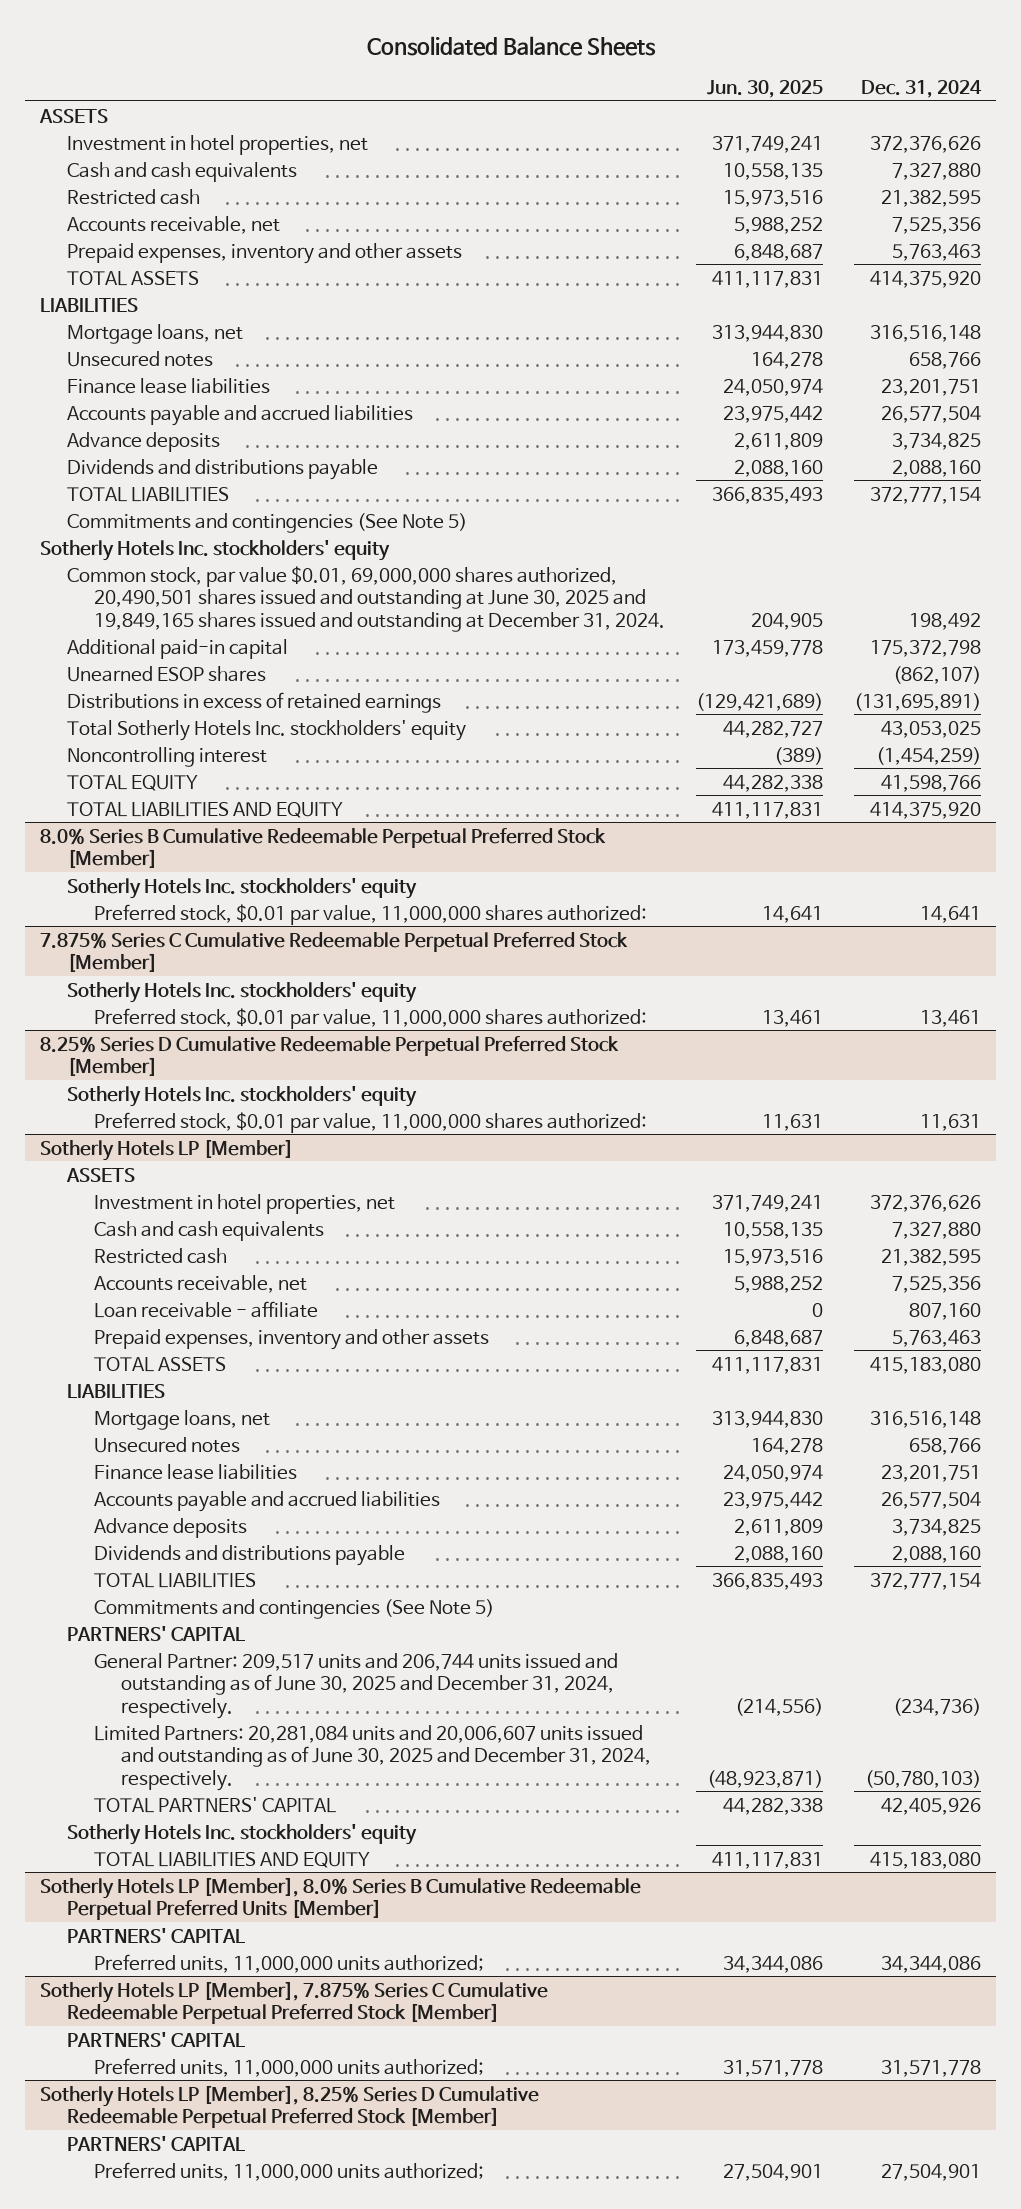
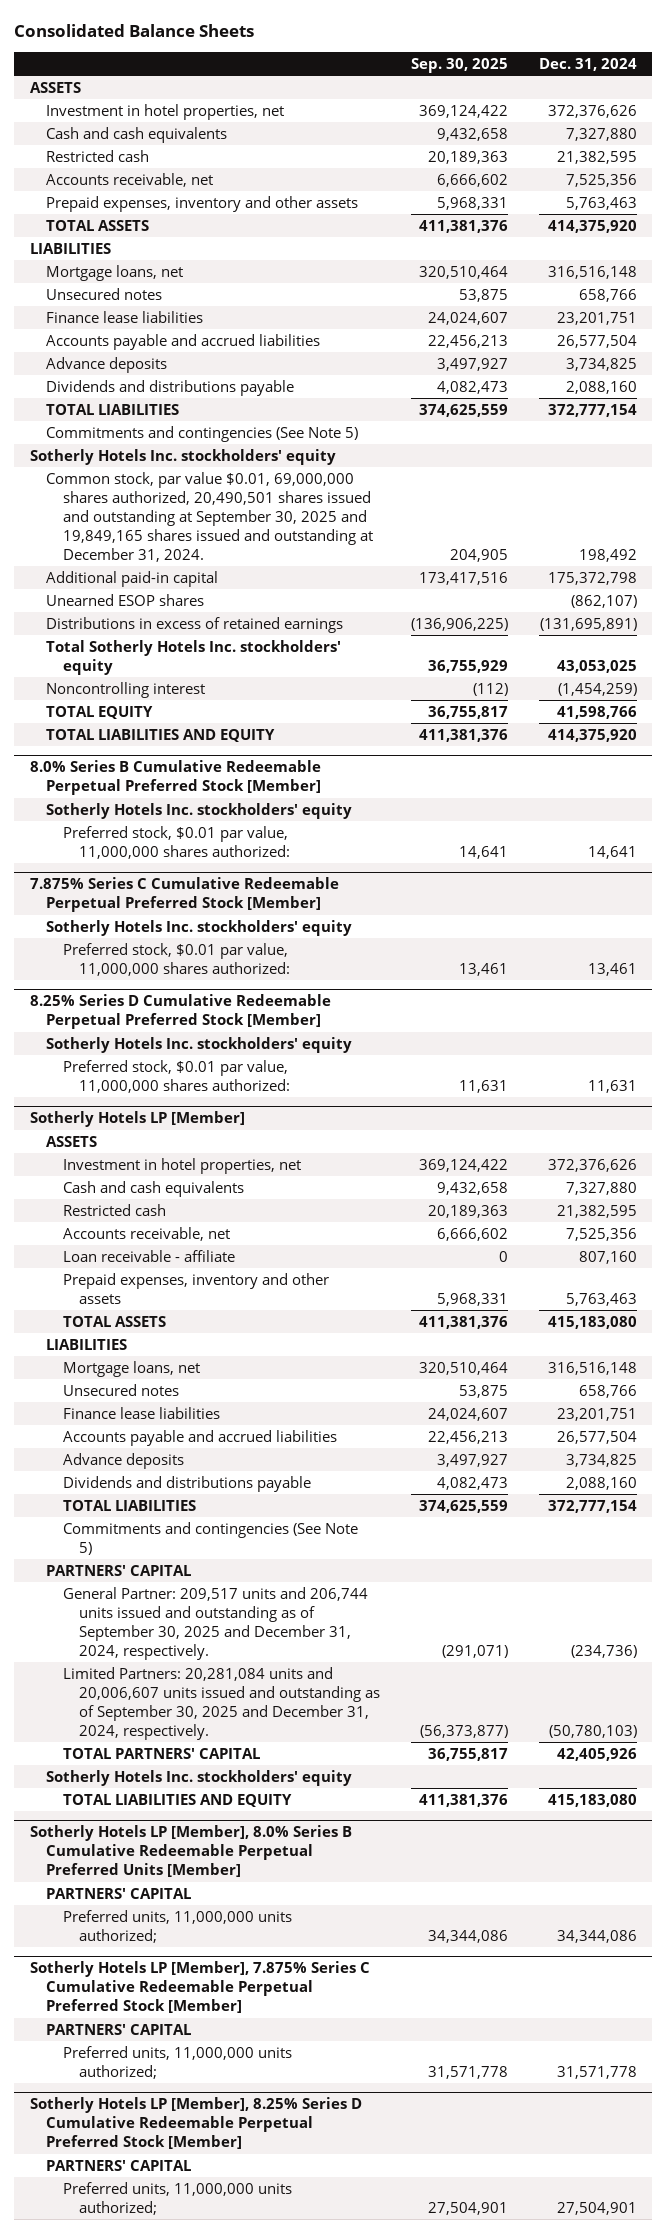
[707,79,824,98] Jun. 30, 2025 -> none
none -> [411,57,509,73] Sep. 30, 2025
[67,565,666,632] Common stock, par value $0.01, 69,000,000 shares authorized, 20,490,501 shares issued and outstanding at June 30, 2025 and 19,849,165 shares issued and outstanding at December 31, 2024. -> [46,471,373,562] Common stock, par value $0.01, 69,000,000 shares authorized, 20,490,501 shares issued and outstanding at September 30, 2025 and 19,849,165 shares issued and outstanding at December 31, 2024.
[94,1652,619,1719] General Partner: 209,517 units and 206,744 units issued and outstanding as of June 30, 2025 and December 31, 2024, respectively. -> [62,1586,368,1660] General Partner: 209,517 units and 206,744 units issued and outstanding as of September 30, 2025 and December 31, 2024, respectively.
[94,1724,652,1791] Limited Partners: 20,281,084 units and 20,006,607 units issued and outstanding as of June 30, 2025 and December 31, 2024, respectively. -> [62,1666,381,1740] Limited Partners: 20,281,084 units and 20,006,607 units issued and outstanding as of September 30, 2025 and December 31, 2024, respectively.

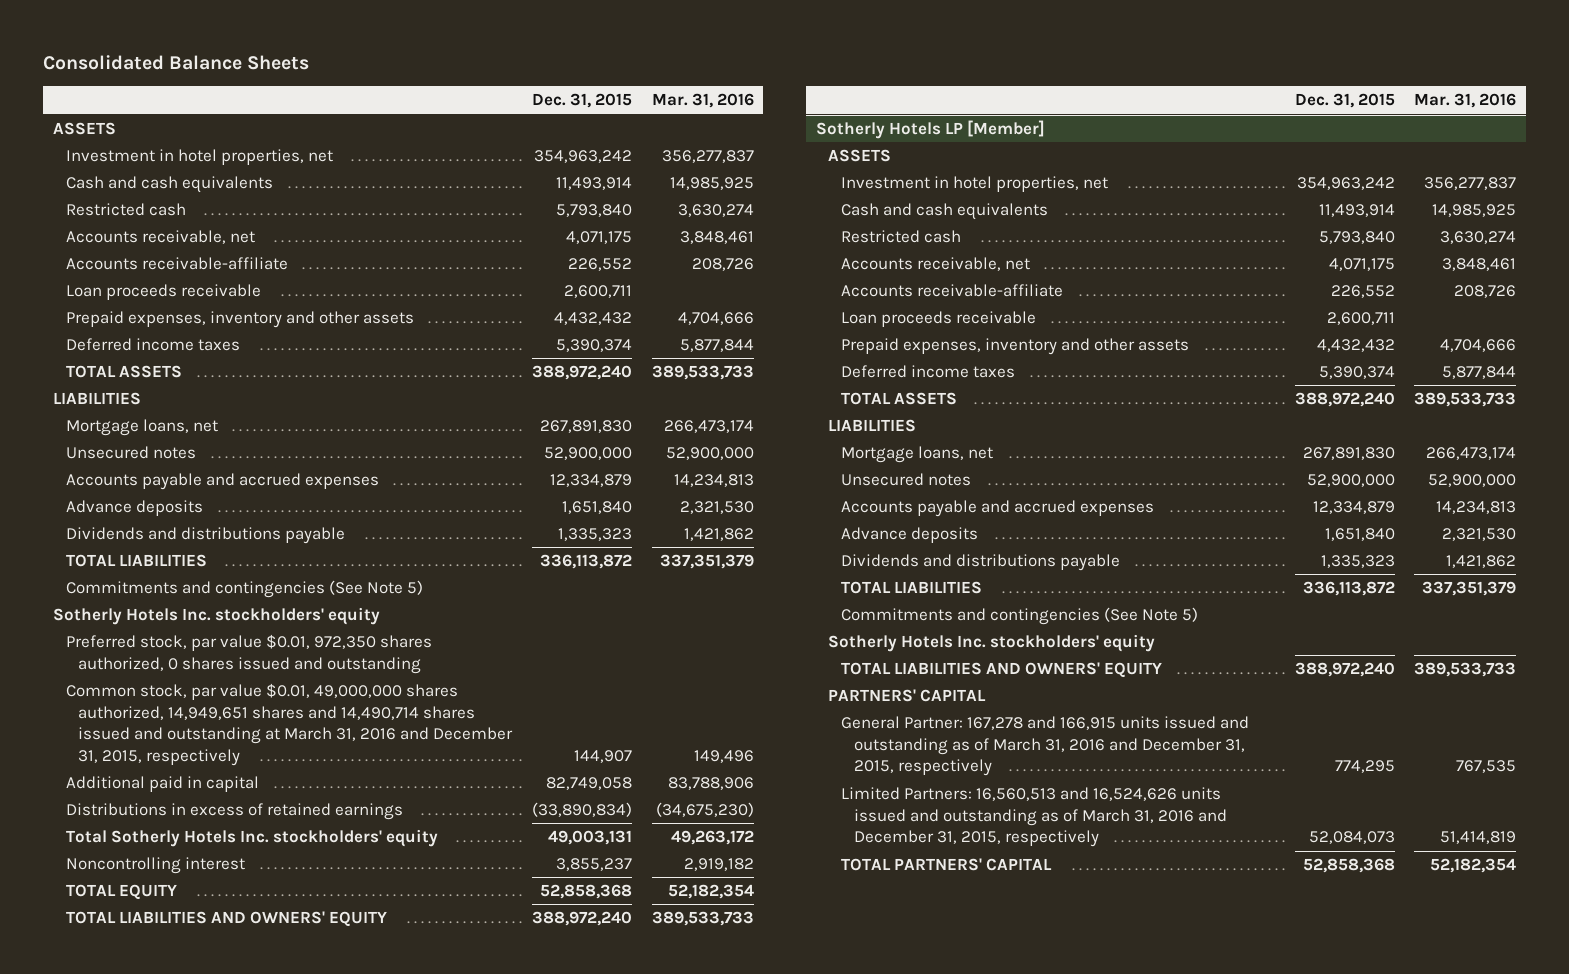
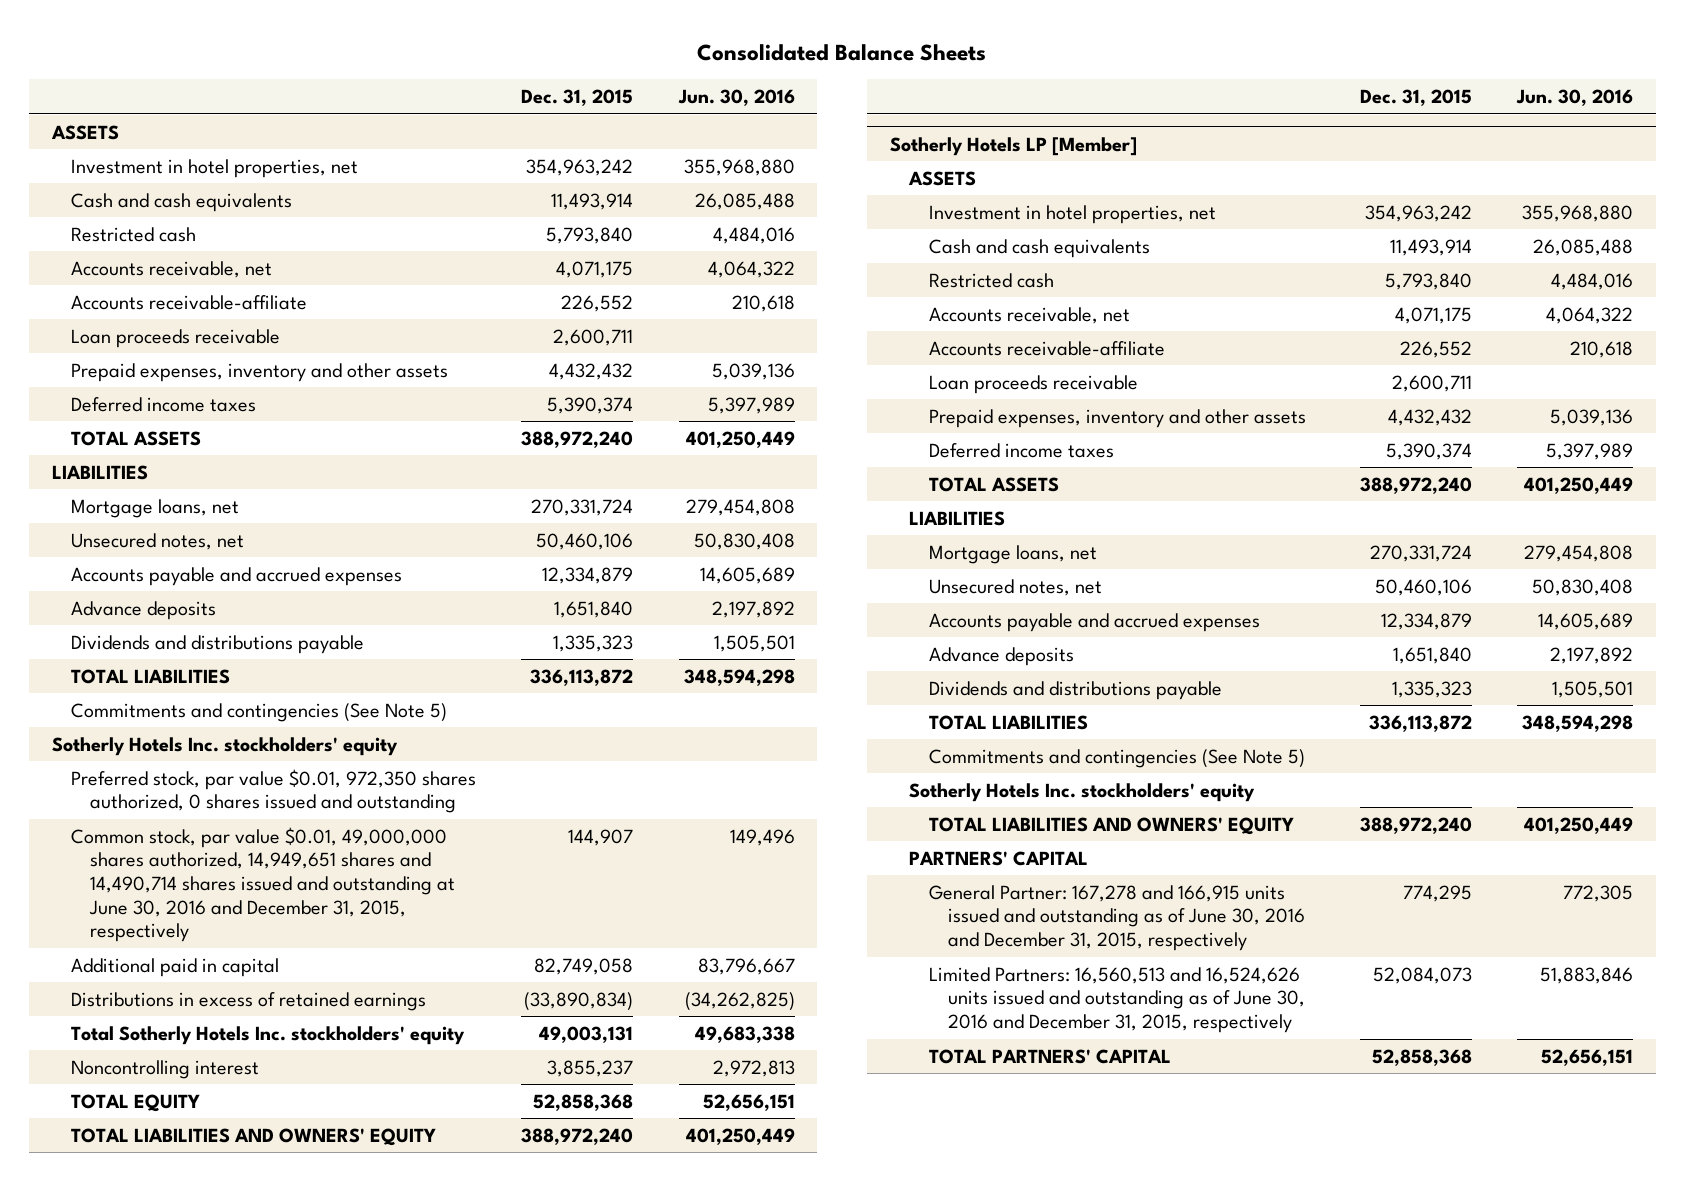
[651,93,754,109] Mar. 31, 2016 -> none
none -> [677,89,795,107] Jun. 30, 2016
[539,420,632,434] 267,891,830 -> [531,498,634,516] 270,331,724
[65,446,196,460] Unsecured notes -> [71,532,245,550] Unsecured notes, net
[543,447,632,461] 52,900,000 -> [536,532,634,550] 50,460,106
[65,683,514,767] Common stock, par value $0.01, 49,000,000 shares authorized, 14,949,651 shares and 14,490,714 shares issued and outstanding at March 31, 2016 and December 31, 2015, respectively -> [71,826,456,943] Common stock, par value $0.01, 49,000,000 shares authorized, 14,949,651 shares and 14,490,714 shares issued and outstanding at June 30, 2016 and December 31, 2015, respectively
[1302,447,1395,461] 267,891,830 -> [1369,544,1472,562] 270,331,724
[840,473,971,487] Unsecured notes -> [928,578,1102,596] Unsecured notes, net
[1306,474,1395,488] 52,900,000 -> [1374,578,1472,596] 50,460,106
[840,716,1249,777] General Partner: 167,278 and 166,915 units issued and outstanding as of March 31, 2016 and December 31, 2015, respectively -> [928,884,1305,952] General Partner: 167,278 and 166,915 units issued and outstanding as of June 30, 2016 and December 31, 2015, respectively
[840,787,1227,848] Limited Partners: 16,560,513 and 16,524,626 units issued and outstanding as of March 31, 2016 and December 31, 2015, respectively -> [928,966,1305,1034] Limited Partners: 16,560,513 and 16,524,626 units issued and outstanding as of June 30, 2016 and December 31, 2015, respectively

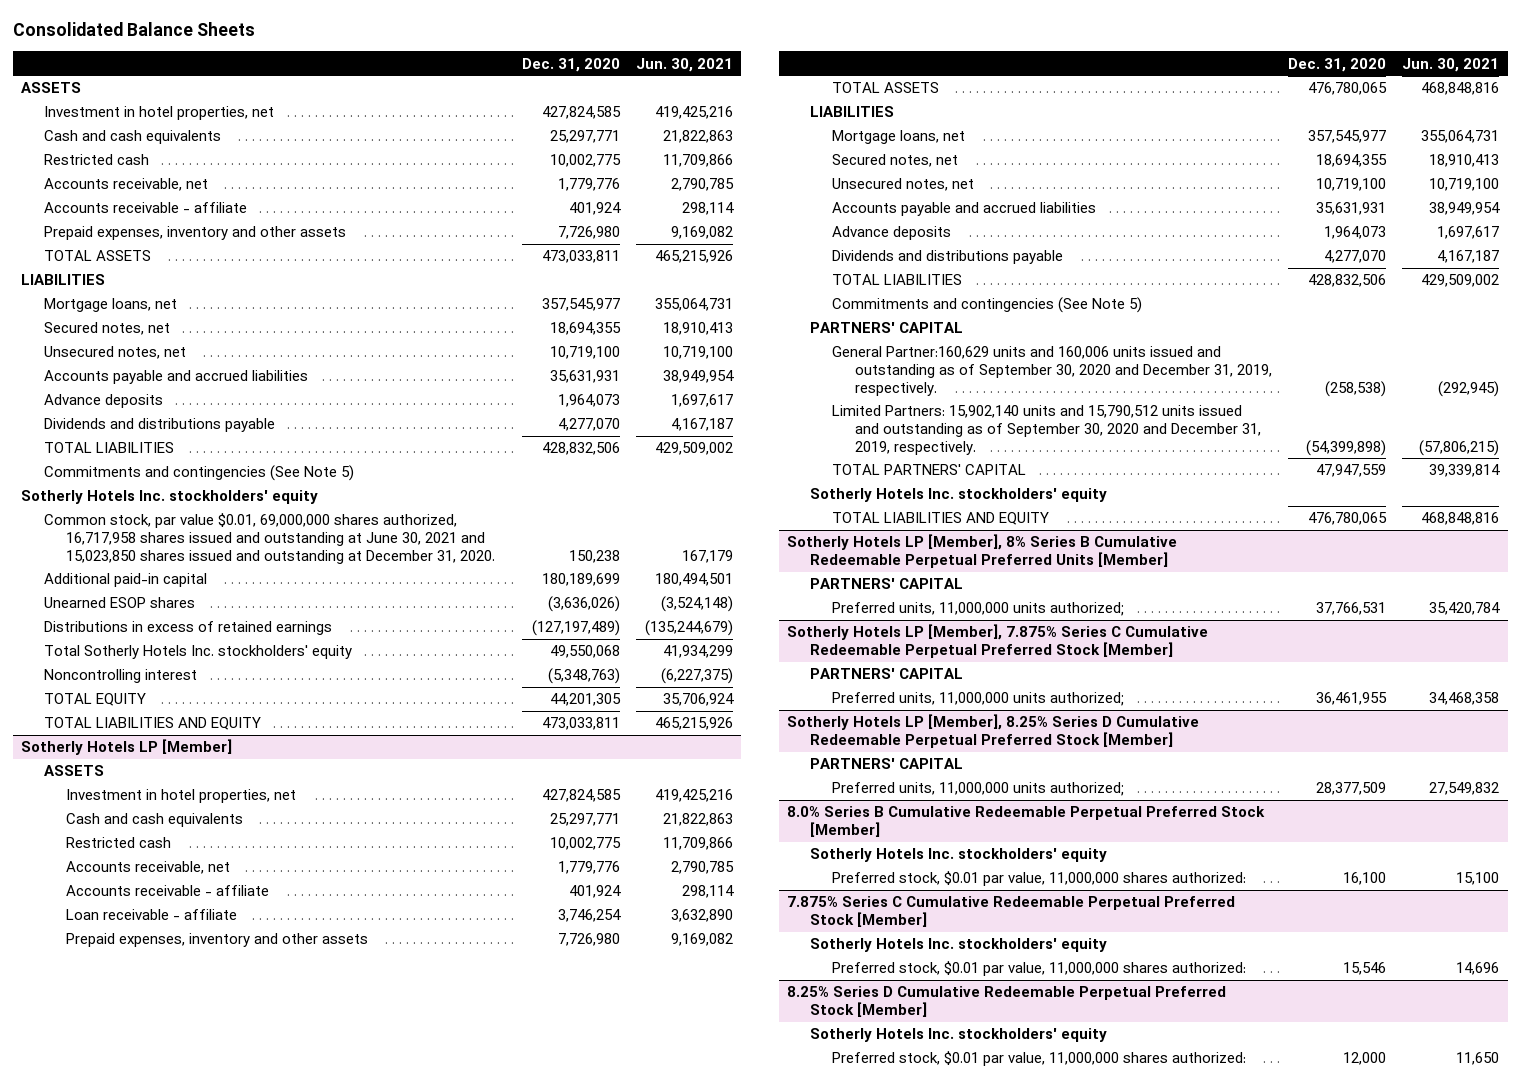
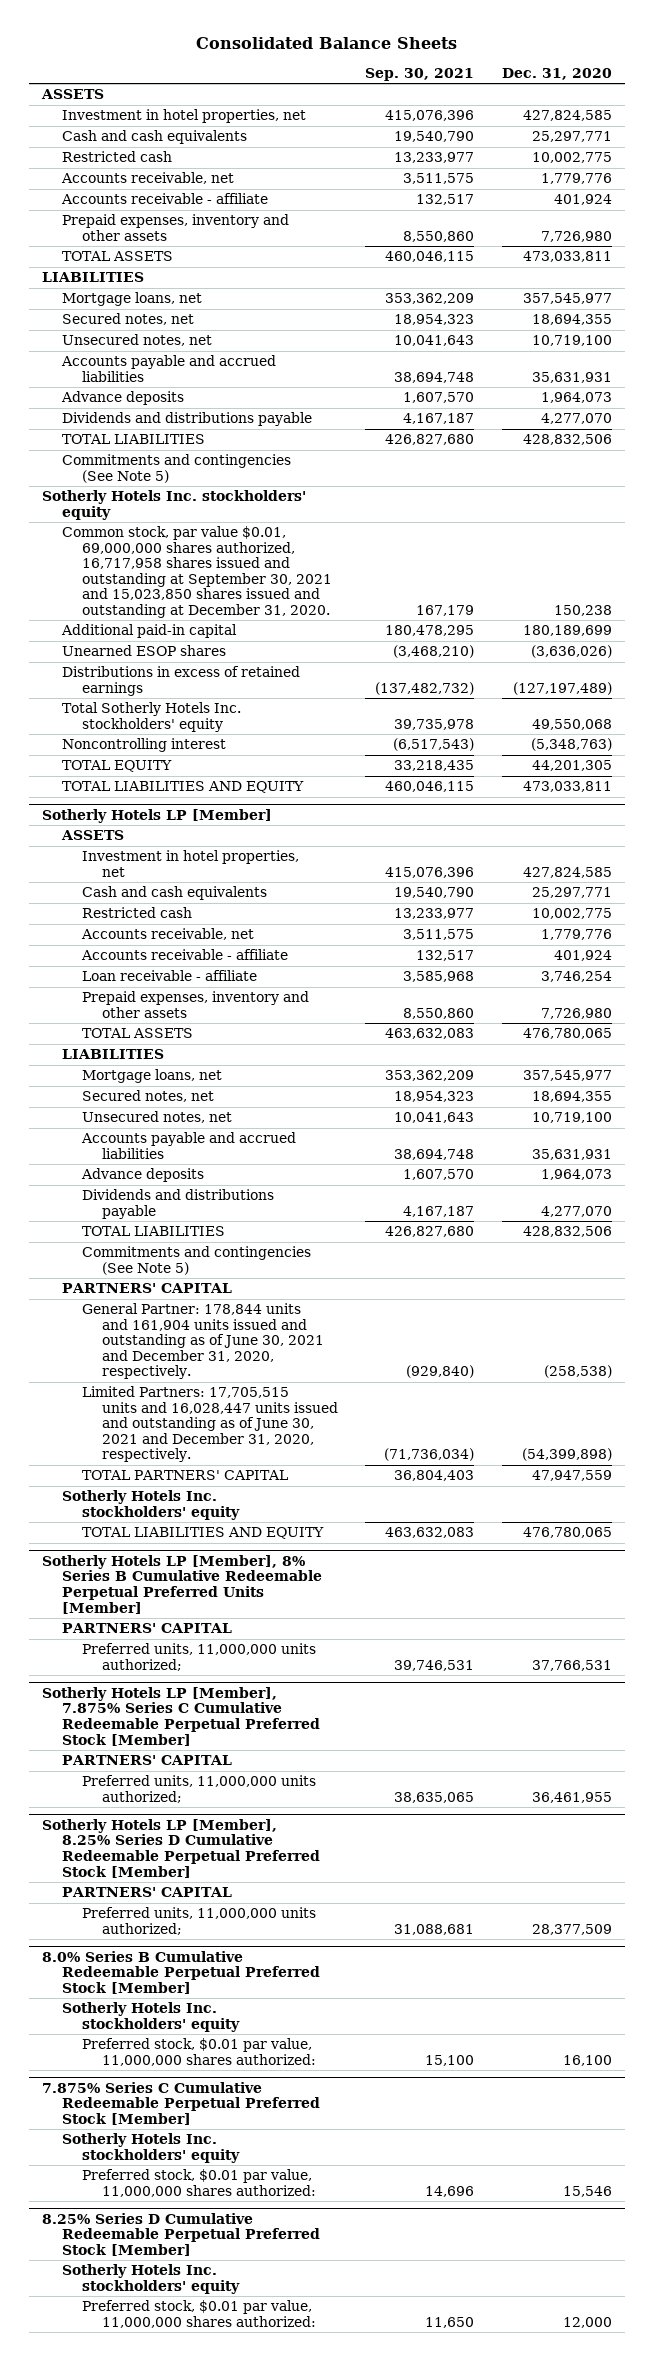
[636,57,734,72] Jun. 30, 2021 -> none
none -> [365,67,475,81] Sep. 30, 2021
[43,513,496,564] Common stock, par value $0.01, 69,000,000 shares authorized, 16,717,958 shares issued and outstanding at June 30, 2021 and 15,023,850 shares issued and outstanding at December 31, 2020. -> [62,526,332,618] Common stock, par value $0.01, 69,000,000 shares authorized, 16,717,958 shares issued and outstanding at September 30, 2021 and 15,023,850 shares issued and outstanding at December 31, 2020.
[832,346,1272,396] General Partner:160,629 units and 160,006 units issued and outstanding as of September 30, 2020 and December 31, 2019, respectively. -> [81,1303,324,1380] General Partner: 178,844 units and 161,904 units issued and outstanding as of June 30, 2021 and December 31, 2020, respectively.
[832,405,1261,455] Limited Partners: 15,902,140 units and 15,790,512 units issued and outstanding as of September 30, 2020 and December 31, 2019, respectively. -> [81,1386,338,1463] Limited Partners: 17,705,515 units and 16,028,447 units issued and outstanding as of June 30, 2021 and December 31, 2020, respectively.

